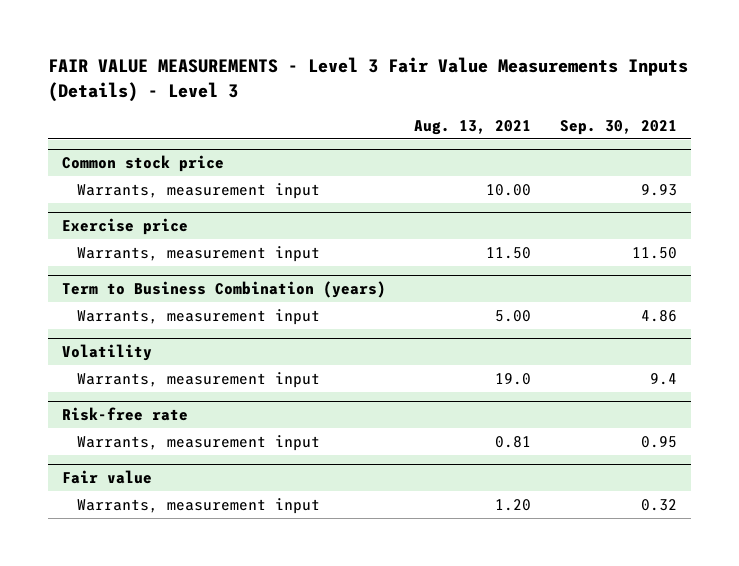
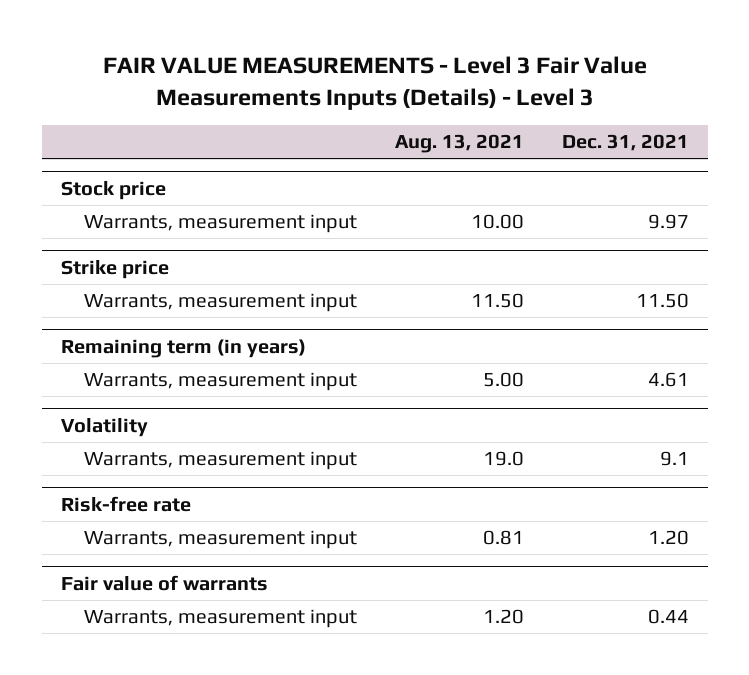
[559,119,677,135] Sep. 30, 2021 -> none
none -> [561,134,689,152] Dec. 31, 2021
[62,154,225,172] Common stock price -> [60,180,166,200] Stock price
[62,217,189,235] Exercise price -> [60,259,169,279] Strike price
[62,280,387,298] Term to Business Combination (years) -> [60,338,306,358] Remaining term (in years)
[62,469,153,484] Fair value -> [60,574,268,591] Fair value of warrants

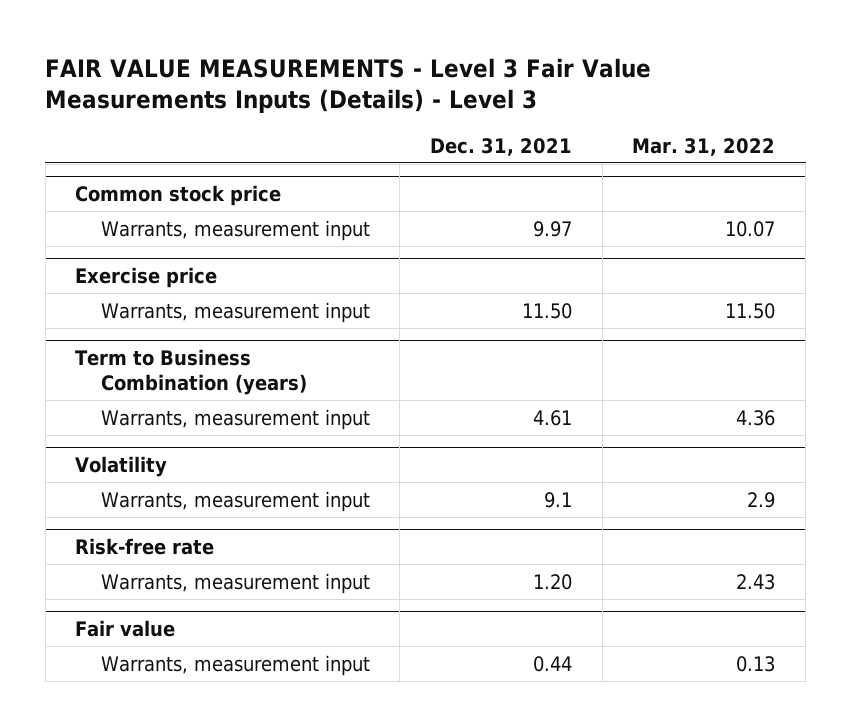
[395,134,525,154] Aug. 13, 2021 -> none
none -> [632,137,776,156] Mar. 31, 2022
[60,180,166,200] Stock price -> [75,185,282,207] Common stock price
[60,259,169,279] Strike price -> [75,267,218,289] Exercise price
[60,338,306,358] Remaining term (in years) -> [75,349,307,395] Term to Business Combination (years)
[60,574,268,591] Fair value of warrants -> [75,620,176,638] Fair value

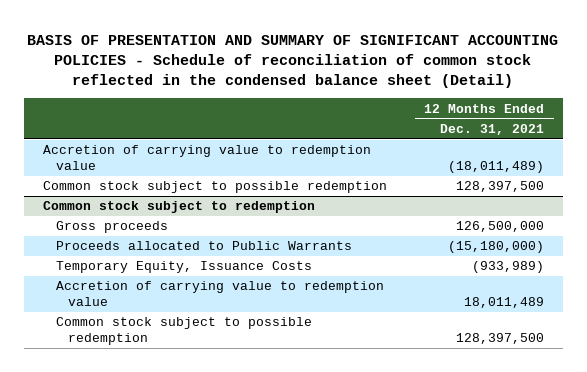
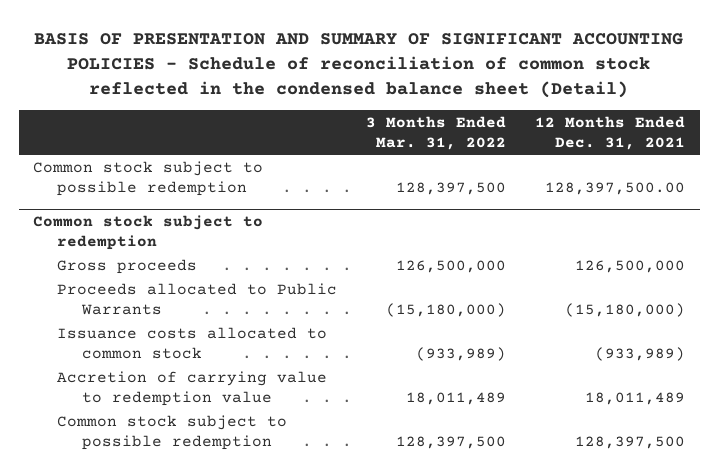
none -> [366,115,507,150] 3 Months Ended Mar. 31, 2022
[42,145,371,170] Accretion of carrying value to redemption value -> none
[456,181,545,193] 128,397,500 -> [545,181,686,195] 128,397,500.00
[55,261,312,274] Temporary Equity, Issuance Costs -> [57,326,328,359] Issuance costs allocated to common stock

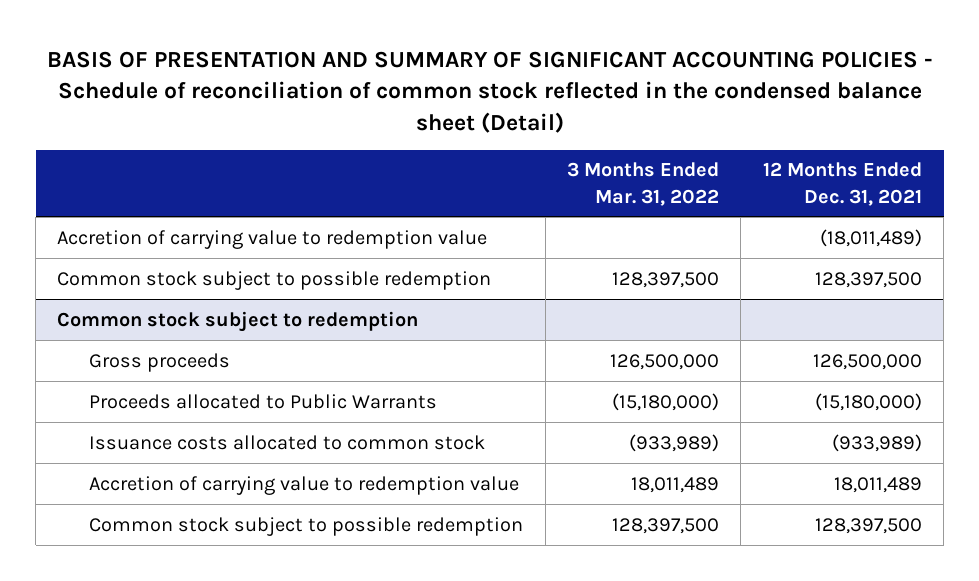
none -> [57,229,488,249] Accretion of carrying value to redemption value
[545,181,686,195] 128,397,500.00 -> [814,271,922,288] 128,397,500

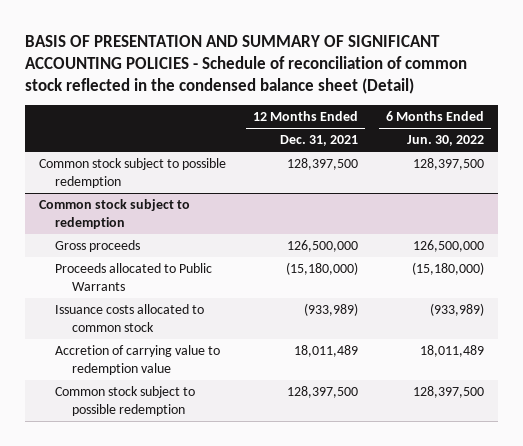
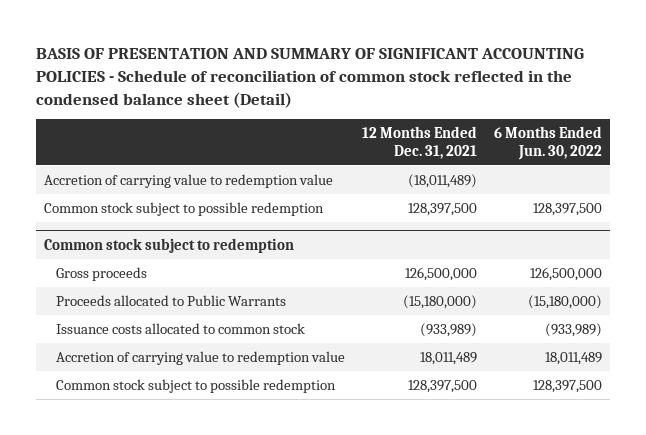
none -> [44,174,334,189] Accretion of carrying value to redemption value

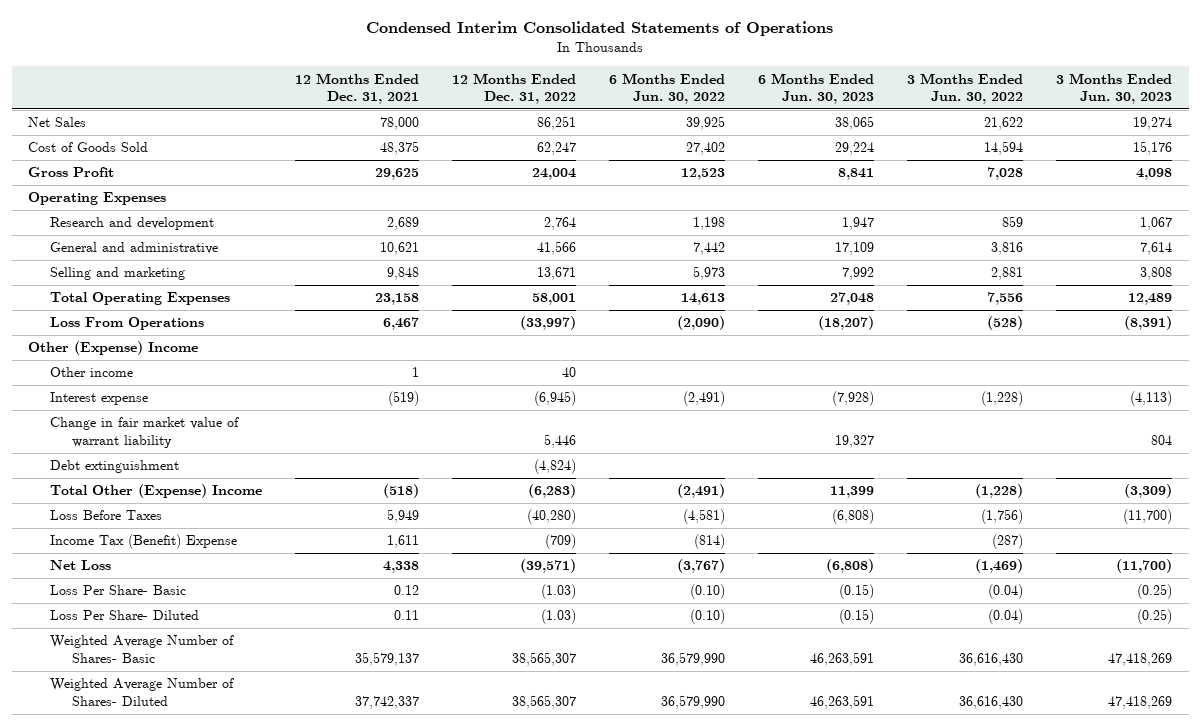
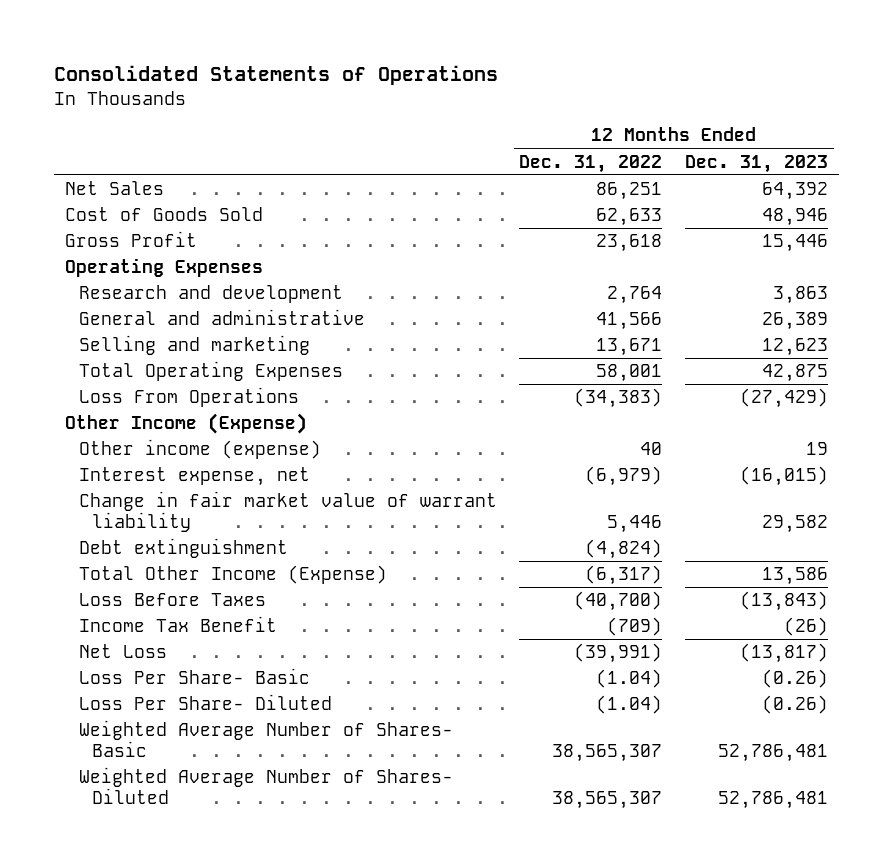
[366,21,834,37] Condensed Interim Consolidated Statements of Operations -> [54,65,499,86] Consolidated Statements of Operations
[295,72,420,105] 12 Months Ended Dec. 31, 2021 -> none
[609,72,726,105] 6 Months Ended Jun. 30, 2022 -> none
[758,72,875,105] 6 Months Ended Jun. 30, 2023 -> none
[907,72,1024,105] 3 Months Ended Jun. 30, 2022 -> none
[1056,72,1173,105] 3 Months Ended Jun. 30, 2023 -> none
none -> [684,154,828,173] Dec. 31, 2023
[537,142,577,156] 62,247 -> [596,208,663,227] 62,633
[532,168,577,181] 24,004 -> [596,234,663,253] 23,618
[520,316,577,331] (33,997) -> [574,388,663,409] (34,383)
[28,341,199,356] Other (Expense) Income -> [65,413,308,435] Other Income (Expense)
[50,367,134,378] Other income -> [78,439,321,460] Other income (expense)
[50,392,149,406] Interest expense -> [78,467,310,487] Interest expense, net
[534,391,577,407] (6,945) -> [585,466,663,487] (6,979)
[50,484,263,499] Total Other (Expense) Income -> [78,565,387,585] Total Other Income (Expense)
[528,484,577,499] (6,283) -> [585,565,663,586] (6,317)
[527,509,577,525] (40,280) -> [574,591,663,612] (40,700)
[50,534,238,550] Income Tax (Benefit) Expense -> [78,616,277,633] Income Tax Benefit
[520,559,577,574] (39,571) -> [574,643,663,664] (39,991)
[541,584,577,600] (1.03) -> [596,669,663,689] (1.04)
[541,609,577,625] (1.03) -> [596,695,663,715] (1.04)

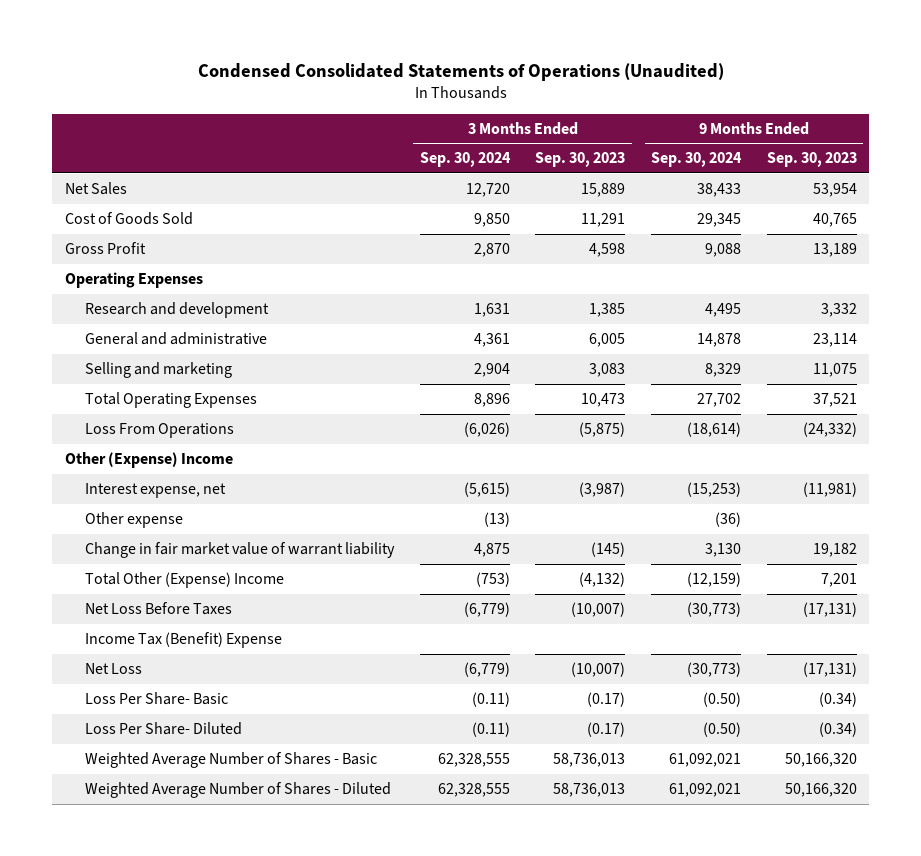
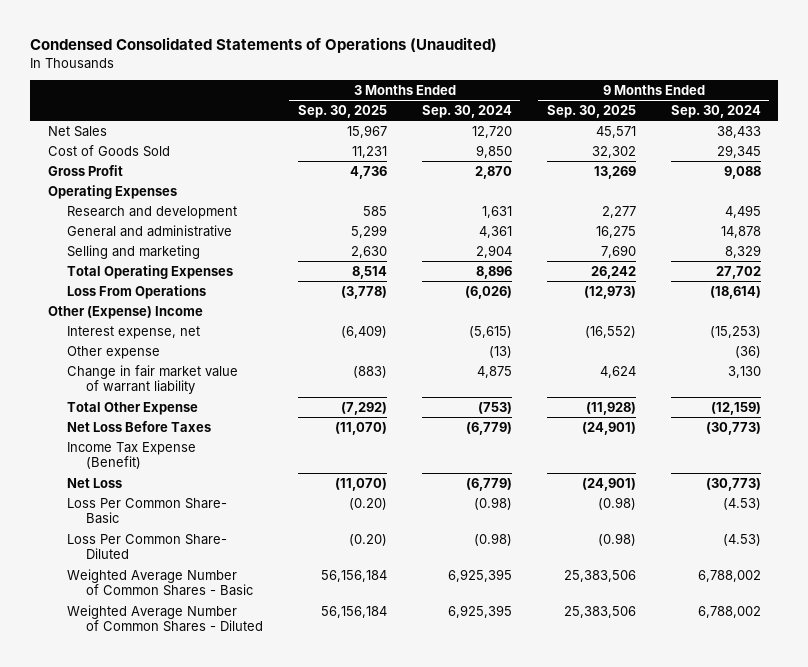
[535,152,626,168] Sep. 30, 2023 -> none
[766,152,857,168] Sep. 30, 2023 -> none
none -> [297,104,387,118] Sep. 30, 2025
none -> [546,104,636,118] Sep. 30, 2025
[85,572,285,589] Total Other (Expense) Income -> [66,401,198,415] Total Other Expense
[85,632,283,649] Income Tax (Benefit) Expense -> [66,441,196,470] Income Tax Expense (Benefit)
[85,692,229,706] Loss Per Share- Basic -> [66,497,227,525] Loss Per Common Share- Basic
[471,692,510,708] (0.11) -> [473,496,512,510] (0.98)
[702,692,741,708] (0.50) -> [722,497,761,510] (4.53)
[85,722,243,736] Loss Per Share- Diluted -> [66,533,227,560] Loss Per Common Share- Diluted
[471,722,510,738] (0.11) -> [473,532,512,546] (0.98)
[702,722,741,738] (0.50) -> [722,533,761,546] (4.53)
[85,752,378,769] Weighted Average Number of Shares - Basic -> [66,568,253,597] Weighted Average Number of Common Shares - Basic
[437,753,510,768] 62,328,555 -> [447,568,512,582] 6,925,395
[668,753,741,768] 61,092,021 -> [697,569,761,582] 6,788,002
[85,782,392,799] Weighted Average Number of Shares - Diluted -> [66,604,263,633] Weighted Average Number of Common Shares - Diluted
[437,783,510,798] 62,328,555 -> [447,604,512,618] 6,925,395
[668,783,741,798] 61,092,021 -> [697,605,761,618] 6,788,002

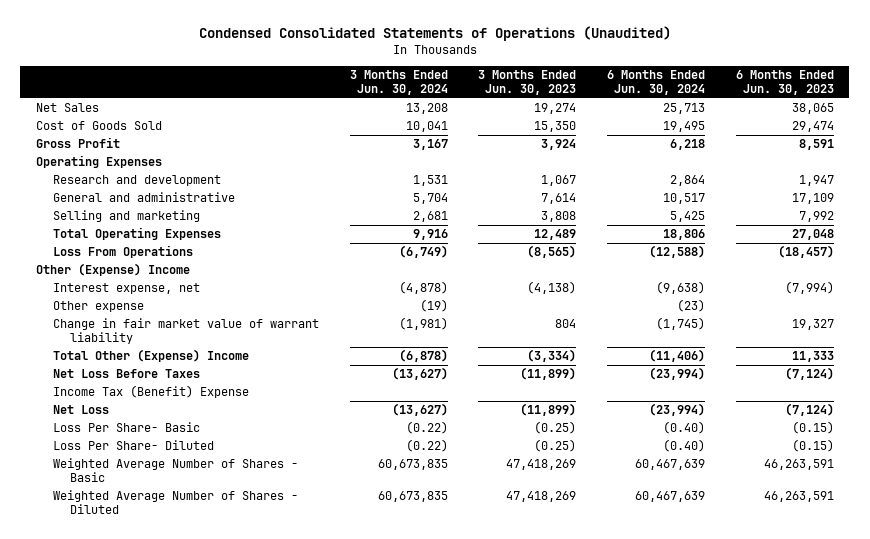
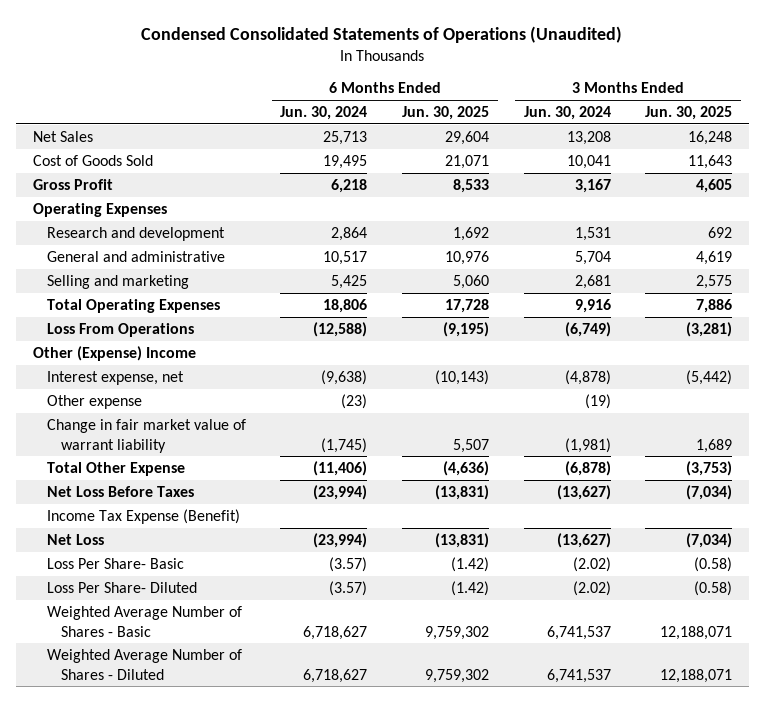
[478,70,577,95] 3 Months Ended Jun. 30, 2023 -> none
[735,70,834,95] 6 Months Ended Jun. 30, 2023 -> none
none -> [402,106,490,121] Jun. 30, 2025
none -> [645,106,733,121] Jun. 30, 2025
[53,349,250,363] Total Other (Expense) Income -> [46,461,185,476] Total Other Expense
[53,385,250,399] Income Tax (Benefit) Expense -> [46,508,240,524] Income Tax Expense (Benefit)
[405,421,448,435] (0.22) -> [572,556,611,572] (2.02)
[663,421,706,435] (0.40) -> [329,556,368,572] (3.57)
[405,439,448,453] (0.22) -> [572,580,611,596] (2.02)
[663,439,706,453] (0.40) -> [329,580,368,596] (3.57)
[377,459,448,471] 60,673,835 -> [546,625,611,640] 6,741,537
[635,459,706,471] 60,467,639 -> [303,625,368,640] 6,718,627
[377,491,448,503] 60,673,835 -> [546,668,611,683] 6,741,537
[635,491,706,503] 60,467,639 -> [303,668,368,683] 6,718,627

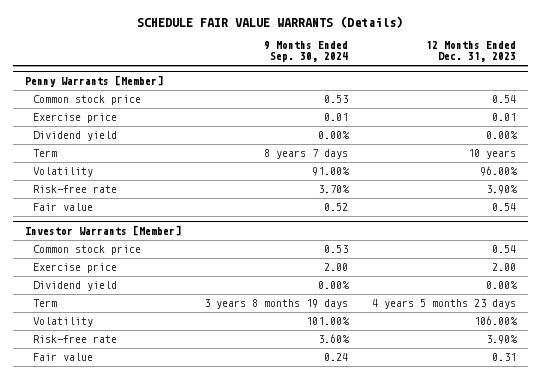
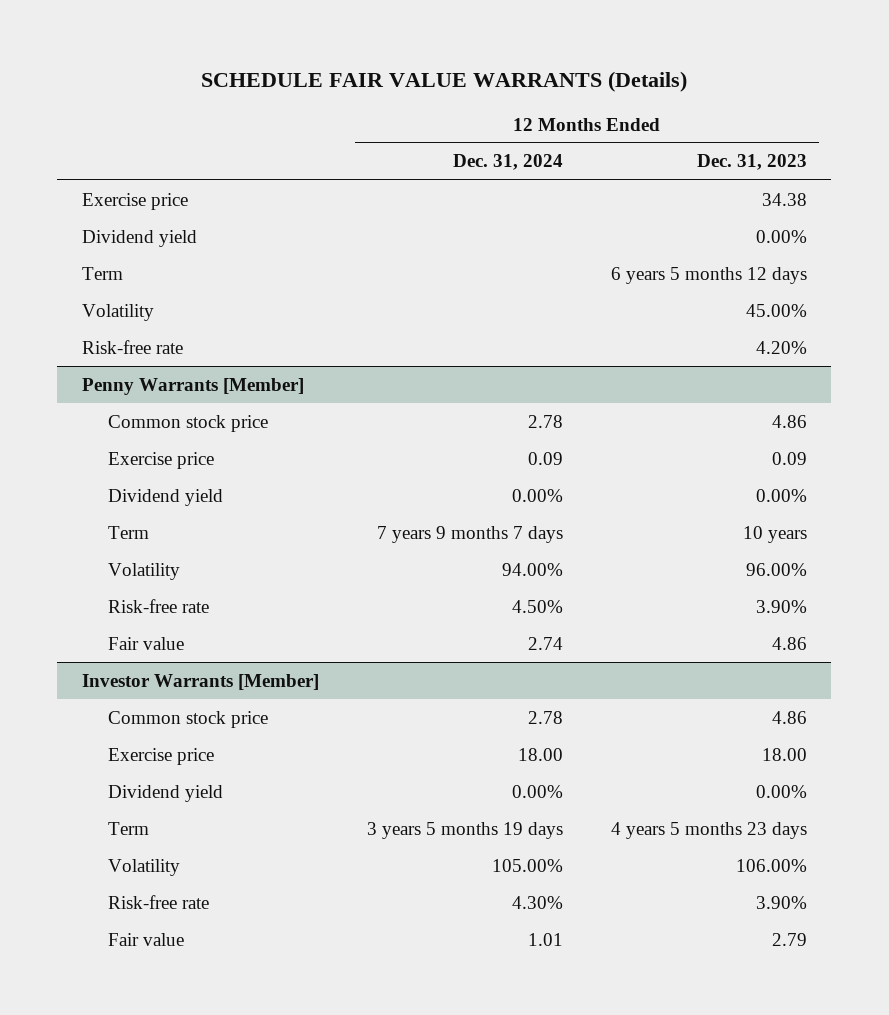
[264,41,349,63] 9 Months Ended Sep. 30, 2024 -> none
none -> [452,154,563,171] Dec. 31, 2024
none -> [81,192,188,210] Exercise price
none -> [81,229,197,247] Dividend yield
none -> [81,266,123,280] Term
none -> [81,303,154,321] Volatility
none -> [81,339,183,354] Risk-free rate
[491,95,516,104] 0.54 -> [772,414,808,428] 4.86
[491,113,516,122] 0.01 -> [772,451,808,465] 0.09
[491,203,516,212] 0.54 -> [772,636,808,650] 4.86
[491,245,516,254] 0.54 -> [772,710,808,724] 4.86
[491,263,516,272] 2.00 -> [762,747,808,761] 18.00
[491,353,516,362] 0.31 -> [772,932,808,946] 2.79

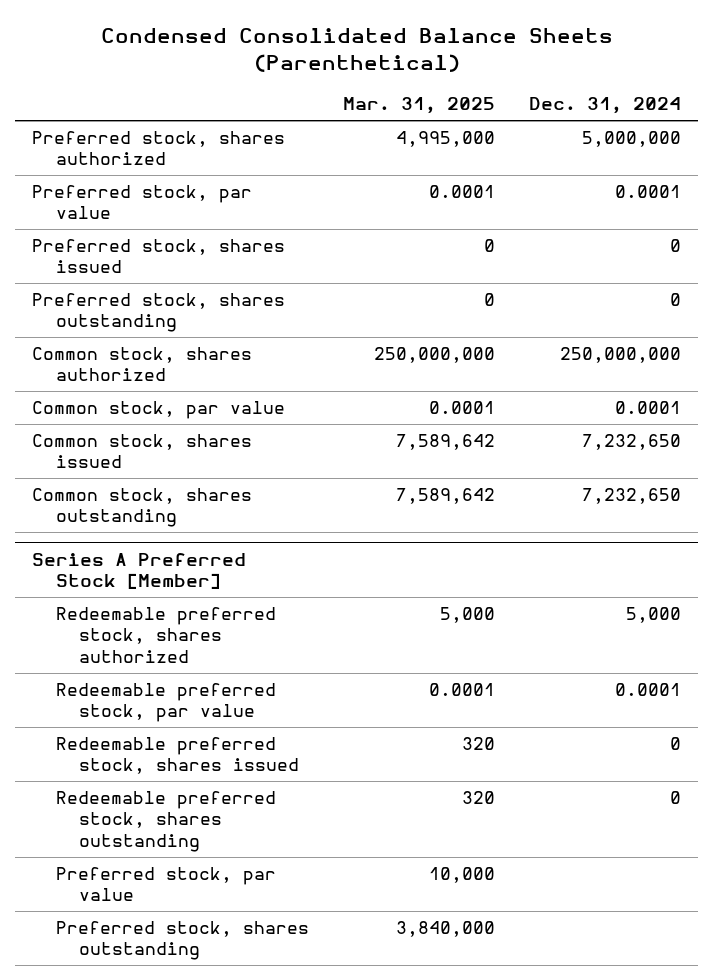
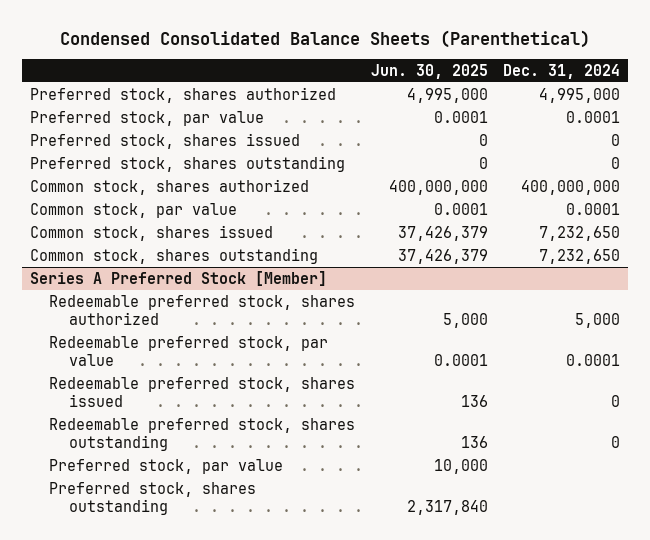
[342,97,495,115] Mar. 31, 2025 -> none
none -> [370,63,488,79] Jun. 30, 2025
[582,131,682,148] 5,000,000 -> [539,87,621,103] 4,995,000
[560,347,682,364] 250,000,000 -> [521,179,621,195] 400,000,000

